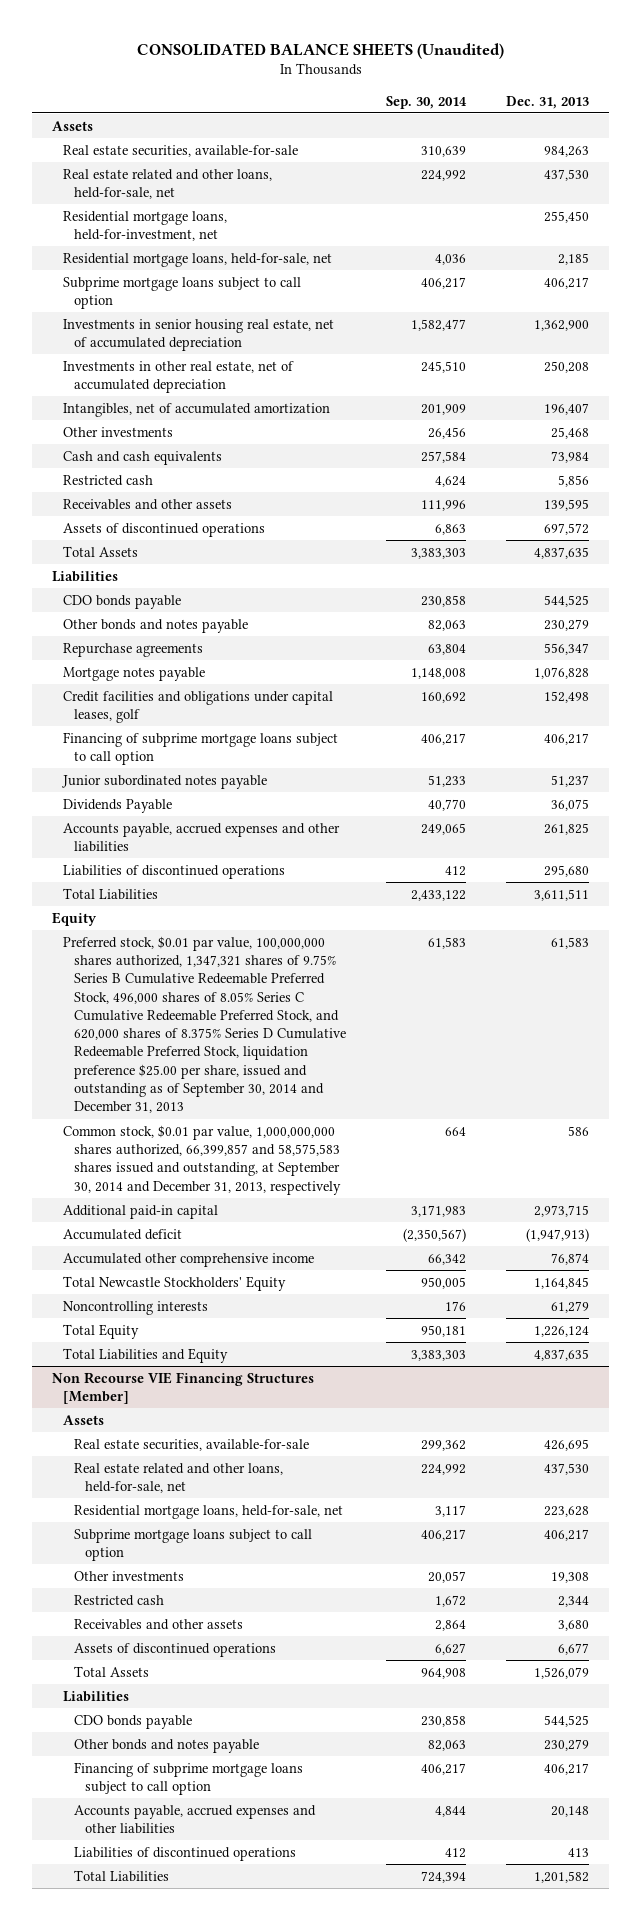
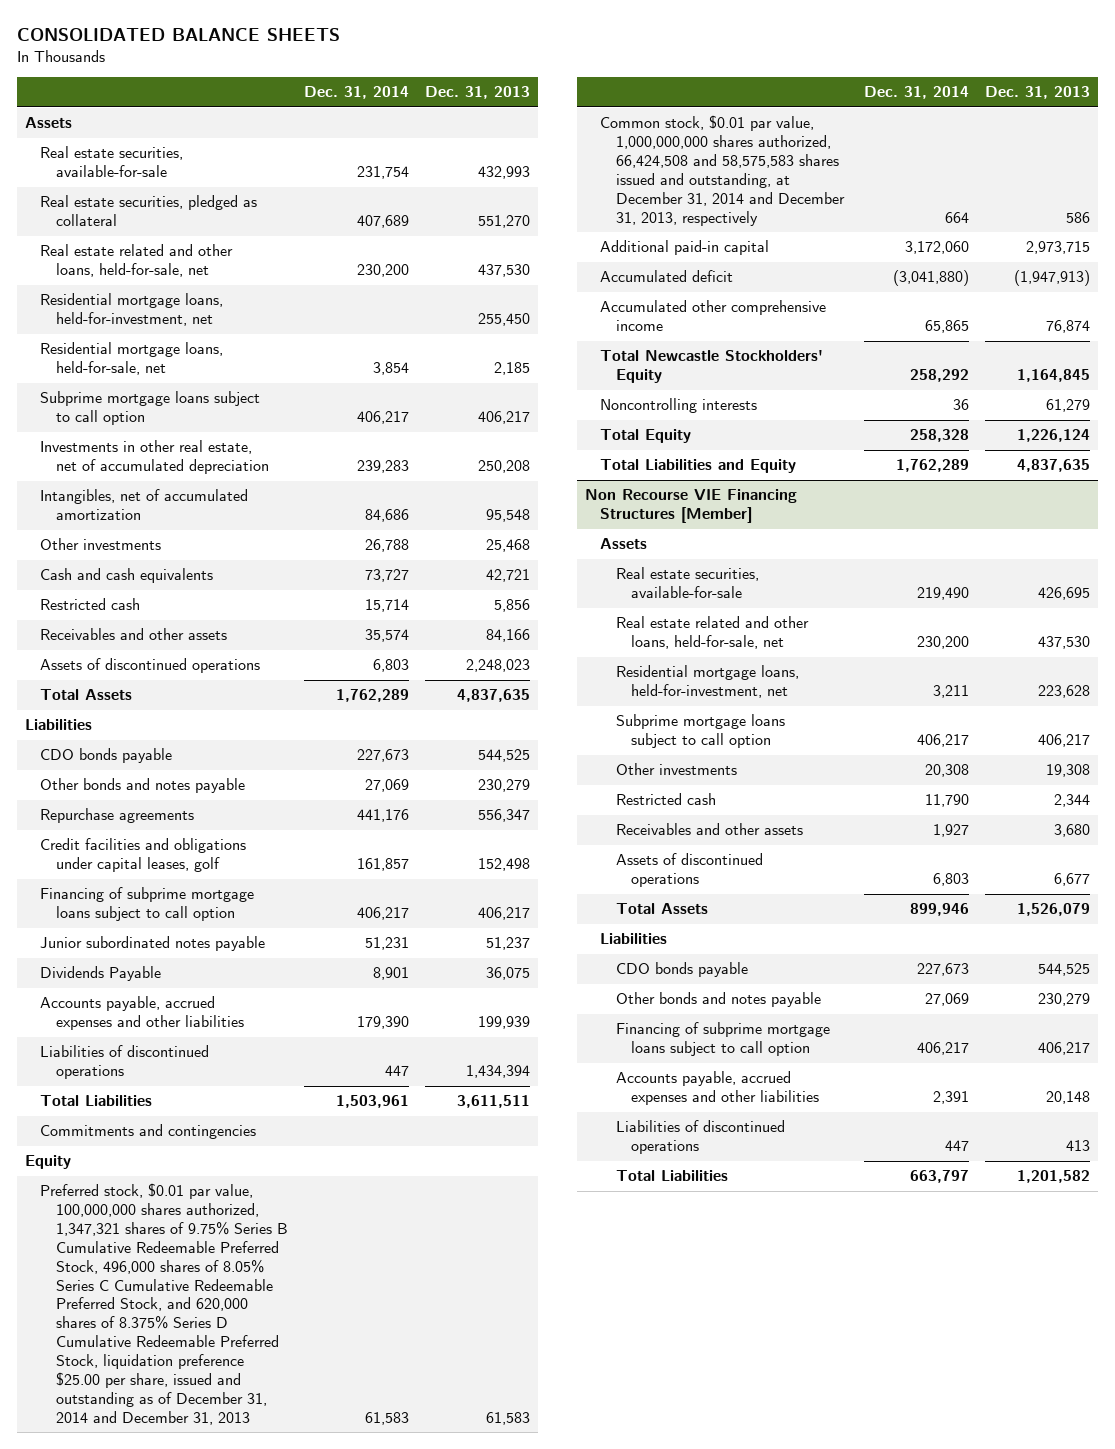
[136,42,504,59] CONSOLIDATED BALANCE SHEETS (Unaudited) -> [16,27,340,41] CONSOLIDATED BALANCE SHEETS
[386,95,468,109] Sep. 30, 2014 -> none
none -> [303,86,409,100] Dec. 31, 2014
[544,145,590,157] 984,263 -> [478,166,531,180] 432,993
none -> [40,195,258,227] Real estate securities, pledged as collateral
[63,318,335,352] Investments in senior housing real estate, net of accumulated depreciation -> none
[544,402,590,415] 196,407 -> [486,509,531,523] 95,548
[551,450,590,463] 73,984 -> [486,569,531,583] 42,721
[544,498,590,511] 139,595 -> [486,629,531,643] 84,166
[544,522,590,535] 697,572 -> [466,659,531,673] 2,248,023
[63,666,206,681] Mortgage notes payable -> none
[544,822,590,835] 261,825 -> [478,1016,531,1030] 199,939
[544,864,590,877] 295,680 -> [466,1065,531,1079] 1,434,394
none -> [40,1124,257,1140] Commitments and contingencies
[63,935,347,1114] Preferred stock, $0.01 par value, 100,000,000 shares authorized, 1,347,321 shares of 9.75% Series B Cumulative Redeemable Preferred Stock, 496,000 shares of 8.05% Series C Cumulative Redeemable Preferred Stock, and 620,000 shares of 8.375% Series D Cumulative Redeemable Preferred Stock, liquidation preference $25.00 per share, issued and outstanding as of September 30, 2014 and December 31, 2013 -> [40,1183,288,1425] Preferred stock, $0.01 par value, 100,000,000 shares authorized, 1,347,321 shares of 9.75% Series B Cumulative Redeemable Preferred Stock, 496,000 shares of 8.05% Series C Cumulative Redeemable Preferred Stock, and 620,000 shares of 8.375% Series D Cumulative Redeemable Preferred Stock, liquidation preference $25.00 per share, issued and outstanding as of December 31, 2014 and December 31, 2013
[63,1124,342,1195] Common stock, $0.01 par value, 1,000,000,000 shares authorized, 66,399,857 and 58,575,583 shares issued and outstanding, at September 30, 2014 and December 31, 2013, respectively -> [600,115,845,226] Common stock, $0.01 par value, 1,000,000,000 shares authorized, 66,424,508 and 58,575,583 shares issued and outstanding, at December 31, 2014 and December 31, 2013, respectively
[74,1504,344,1519] Residential mortgage loans, held-for-sale, net -> [615,665,799,699] Residential mortgage loans, held-for-investment, net

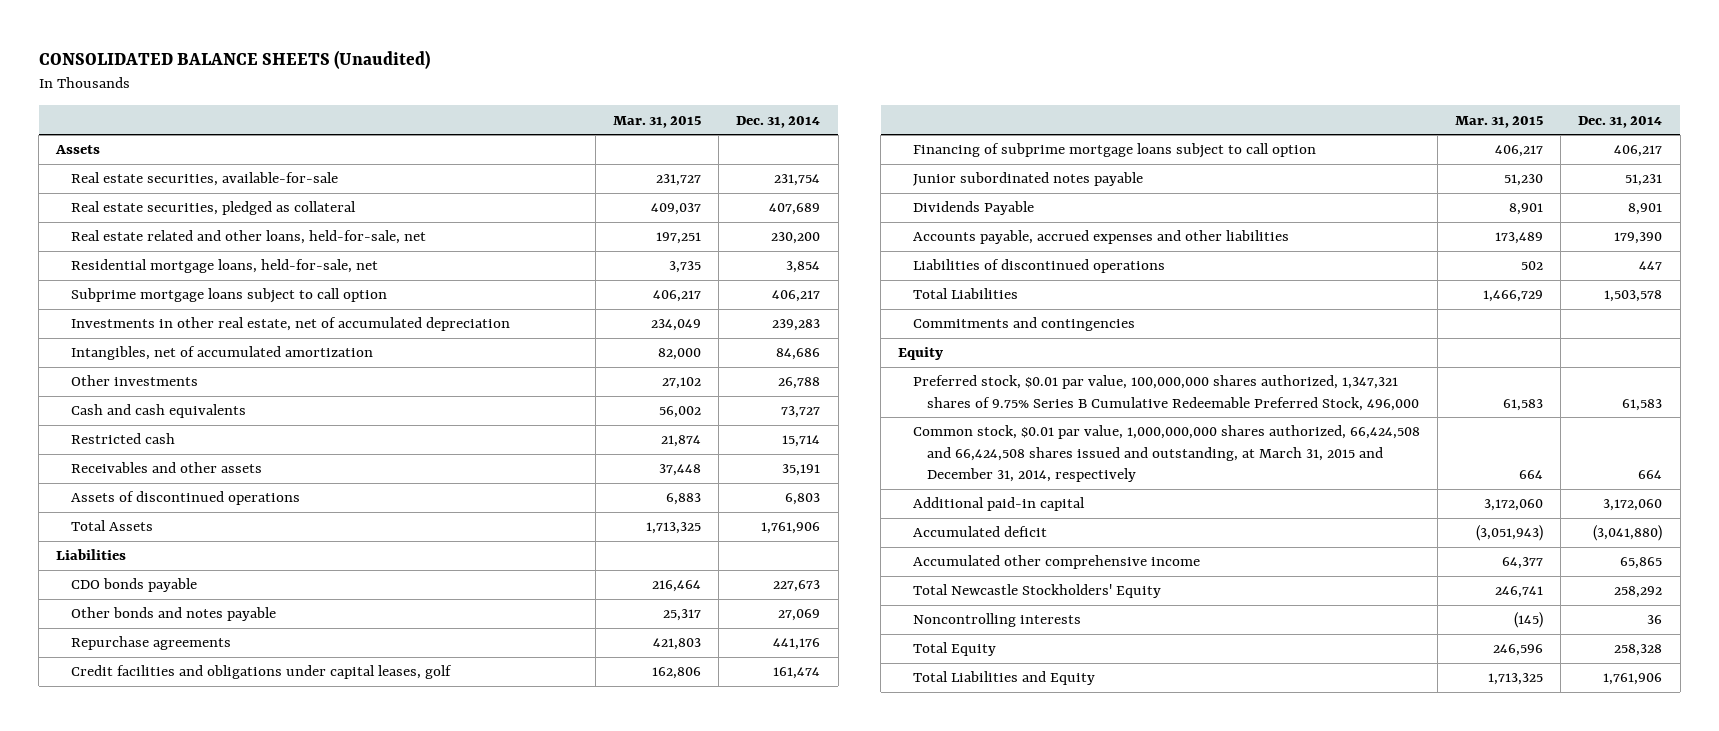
[16,27,340,41] CONSOLIDATED BALANCE SHEETS -> [38,50,430,70] CONSOLIDATED BALANCE SHEETS (Unaudited)
[425,86,531,100] Dec. 31, 2013 -> none
none -> [613,115,702,128] Mar. 31, 2015
[40,293,224,327] Residential mortgage loans, held-for-investment, net -> none
[364,629,409,643] 35,574 -> [782,464,821,477] 35,191
[335,689,409,703] 1,762,289 -> [761,522,821,535] 1,761,906
[356,858,409,872] 161,857 -> [773,667,821,680] 161,474
[335,1095,409,1109] 1,503,961 -> [1604,290,1663,303] 1,503,578
[40,1183,288,1425] Preferred stock, $0.01 par value, 100,000,000 shares authorized, 1,347,321 shares of 9.75% Series B Cumulative Redeemable Preferred Stock, 496,000 shares of 8.05% Series C Cumulative Redeemable Preferred Stock, and 620,000 shares of 8.375% Series D Cumulative Redeemable Preferred Stock, liquidation preference $25.00 per share, issued and outstanding as of December 31, 2014 and December 31, 2013 -> [912,375,1420,411] Preferred stock, $0.01 par value, 100,000,000 shares authorized, 1,347,321 shares of 9.75% Series B Cumulative Redeemable Preferred Stock, 496,000
[600,115,845,226] Common stock, $0.01 par value, 1,000,000,000 shares authorized, 66,424,508 and 58,575,583 shares issued and outstanding, at December 31, 2014 and December 31, 2013, respectively -> [912,425,1420,482] Common stock, $0.01 par value, 1,000,000,000 shares authorized, 66,424,508 and 66,424,508 shares issued and outstanding, at March 31, 2015 and December 31, 2014, respectively
[585,489,798,524] Non Recourse VIE Financing Structures [Member] -> none
[600,538,648,550] Assets -> none
[615,567,759,599] Real estate securities, available-for-sale -> none
[615,616,809,650] Real estate related and other loans, held-for-sale, net -> none
[615,665,799,699] Residential mortgage loans, held-for-investment, net -> none
[615,714,785,749] Subprime mortgage loans subject to call option -> none
[615,763,737,776] Other investments -> none
[615,793,716,806] Restricted cash -> none
[615,823,803,836] Receivables and other assets -> none
[615,853,763,888] Assets of discontinued operations -> none
[615,903,708,915] Total Assets -> none
[600,933,668,945] Liabilities -> none
[615,962,748,978] CDO bonds payable -> none
[615,992,821,1008] Other bonds and notes payable -> none
[615,1022,830,1057] Financing of subprime mortgage loans subject to call option -> none
[615,1071,819,1106] Accounts payable, accrued expenses and other liabilities -> none
[615,1120,785,1155] Liabilities of discontinued operations -> none
[615,1170,728,1182] Total Liabilities -> none
[895,459,969,473] 1,762,289 -> [1603,673,1663,686] 1,761,906

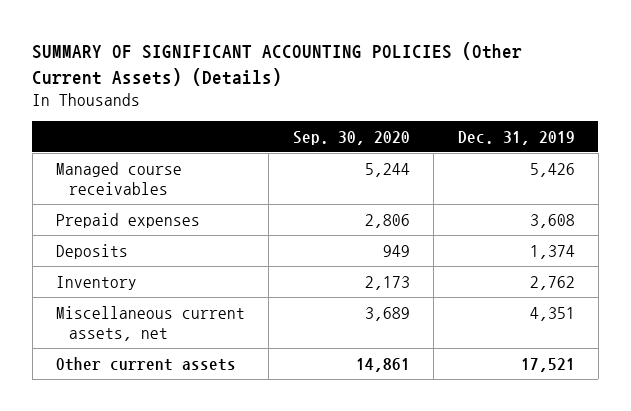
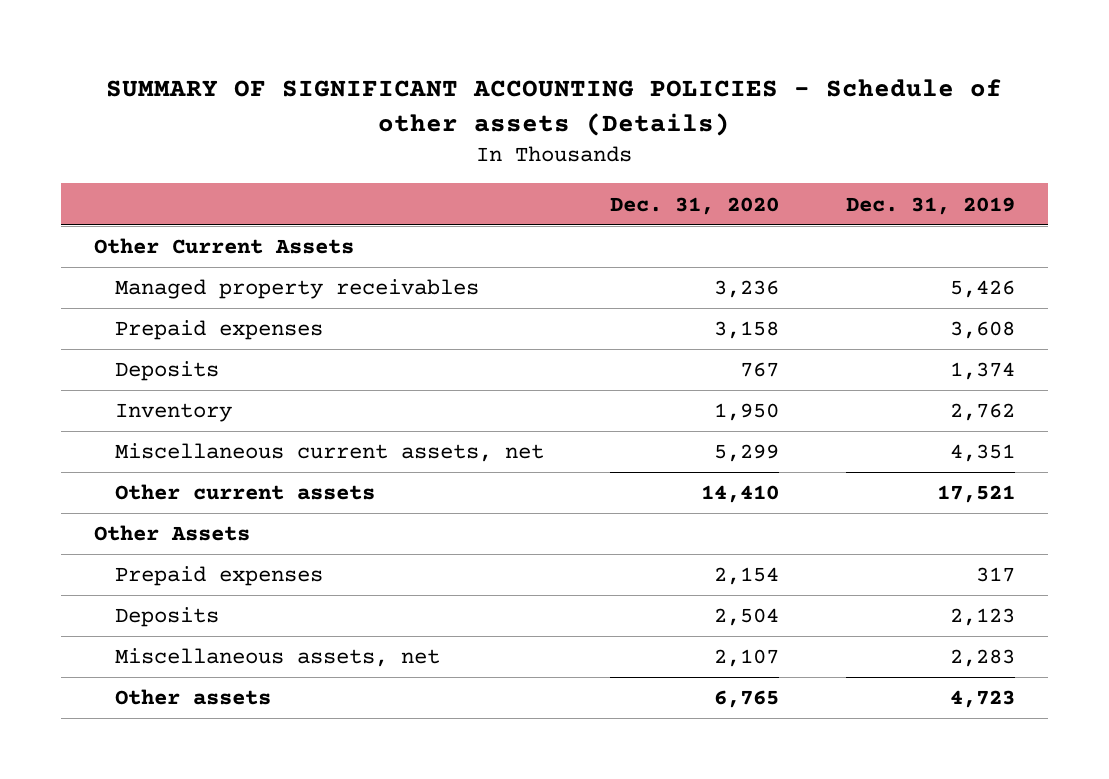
[32,42,523,86] SUMMARY OF SIGNIFICANT ACCOUNTING POLICIES (Other Current Assets) (Details) -> [106,78,1003,136] SUMMARY OF SIGNIFICANT ACCOUNTING POLICIES - Schedule of other assets (Details)
[292,130,410,145] Sep. 30, 2020 -> none
none -> [610,196,780,215] Dec. 31, 2020
none -> [94,238,355,255] Other Current Assets
[56,161,183,196] Managed course receivables -> [114,279,479,300] Managed property receivables
none -> [94,525,251,542] Other Assets
none -> [114,566,323,587] Prepaid expenses
none -> [114,607,219,628] Deposits
none -> [114,648,440,668] Miscellaneous assets, net
none -> [114,689,271,706] Other assets

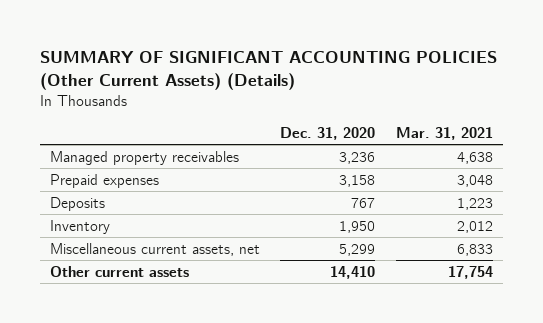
[106,78,1003,136] SUMMARY OF SIGNIFICANT ACCOUNTING POLICIES - Schedule of other assets (Details) -> [39,50,497,90] SUMMARY OF SIGNIFICANT ACCOUNTING POLICIES (Other Current Assets) (Details)
[845,196,1015,215] Dec. 31, 2019 -> none
none -> [395,126,493,140] Mar. 31, 2021
[94,238,355,255] Other Current Assets -> none
[94,525,251,542] Other Assets -> none
[114,566,323,587] Prepaid expenses -> none
[114,607,219,628] Deposits -> none
[114,648,440,668] Miscellaneous assets, net -> none
[114,689,271,706] Other assets -> none

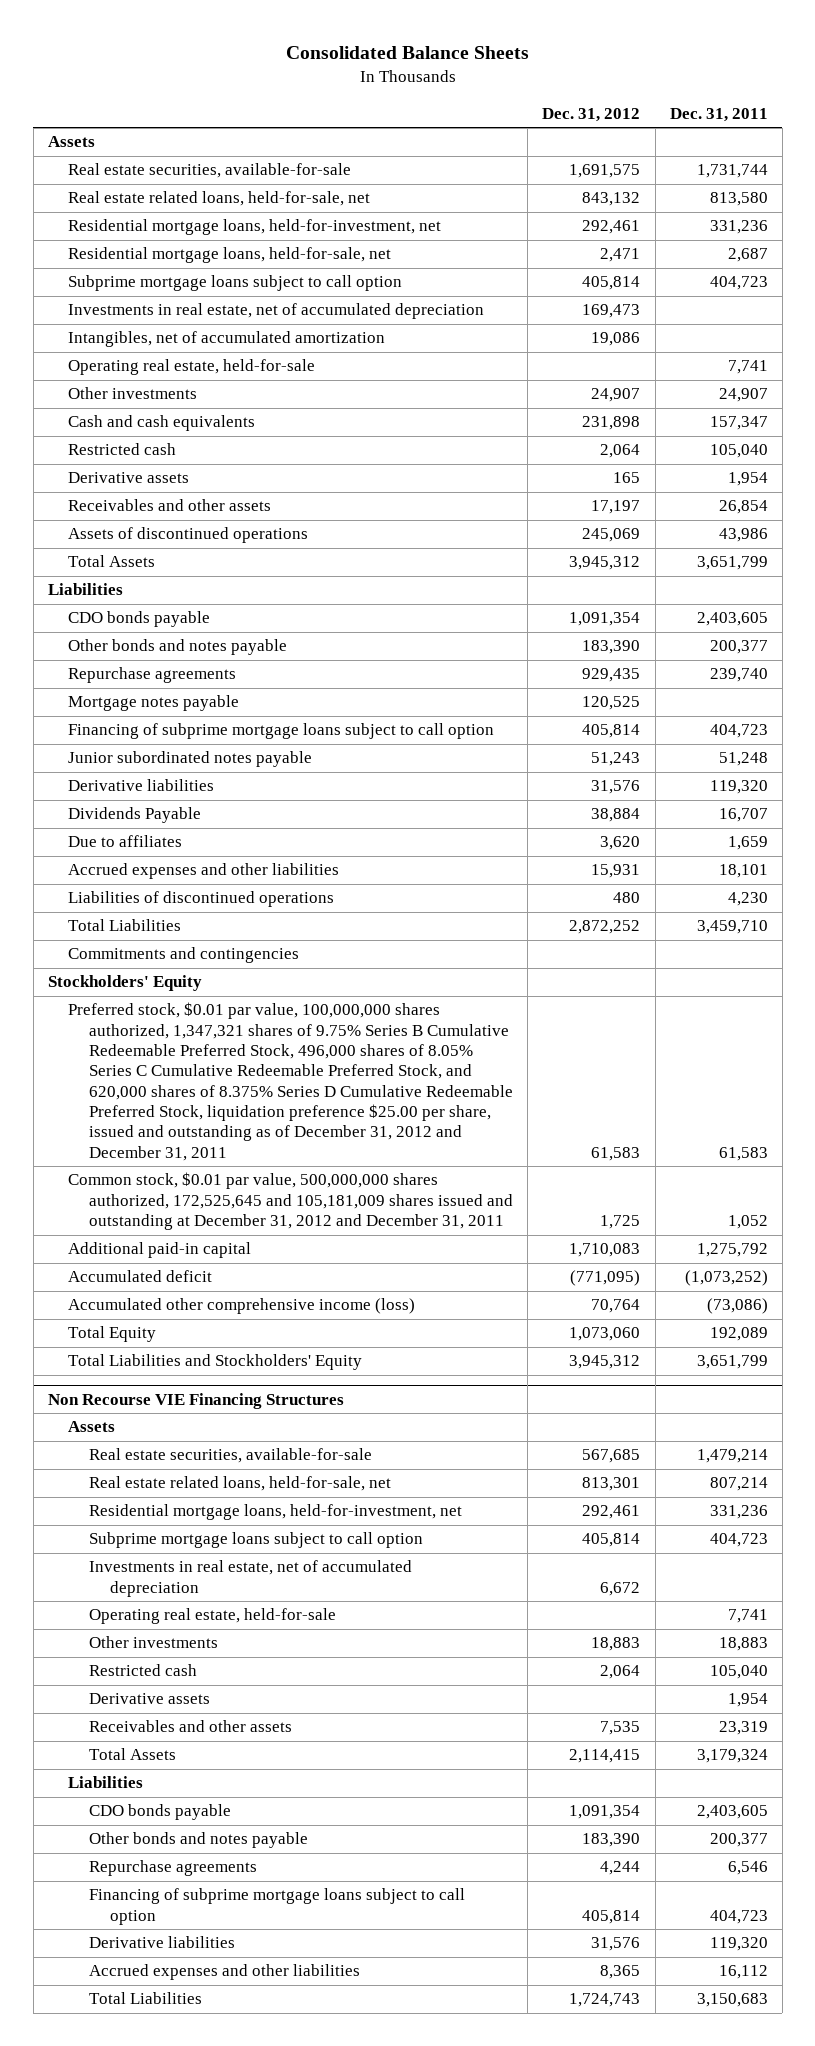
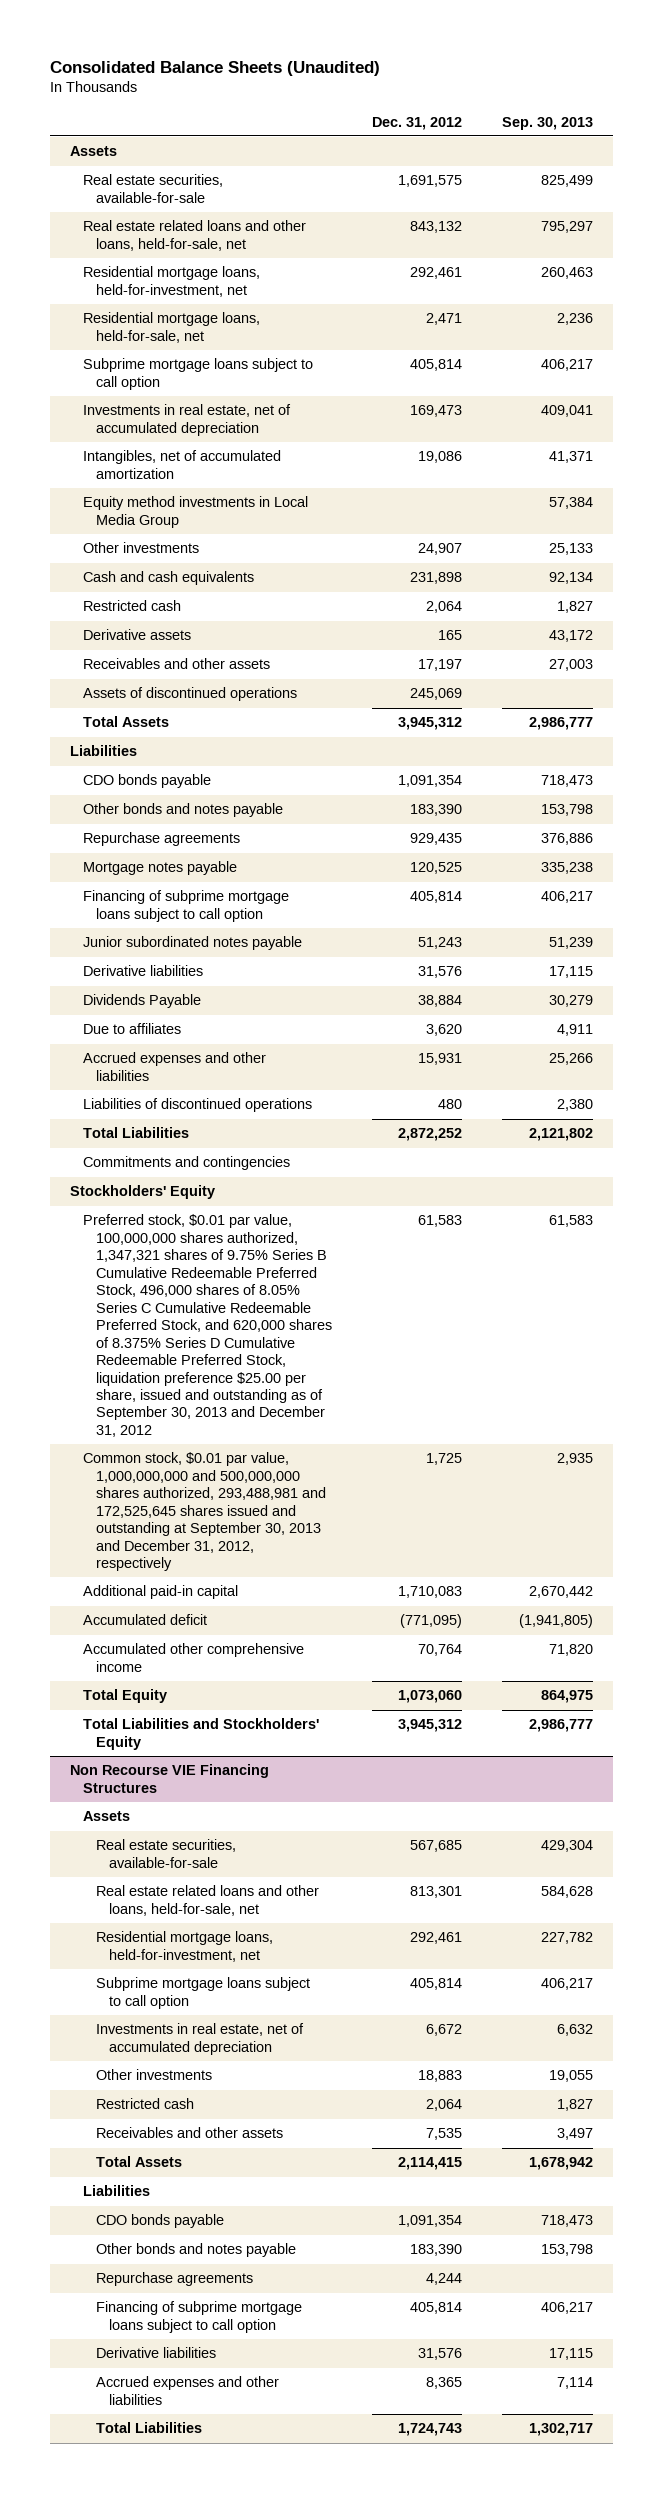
[285,46,529,60] Consolidated Balance Sheets -> [49,60,380,76] Consolidated Balance Sheets (Unaudited)
[669,107,768,122] Dec. 31, 2011 -> none
none -> [501,116,593,130] Sep. 30, 2013
[68,191,371,207] Real estate related loans, held-for-sale, net -> [82,220,306,251] Real estate related loans and other loans, held-for-sale, net
[68,359,316,376] Operating real estate, held-for-sale -> none
none -> [82,496,308,528] Equity method investments in Local Media Group
[68,1002,514,1161] Preferred stock, $0.01 par value, 100,000,000 shares authorized, 1,347,321 shares of 9.75% Series B Cumulative Redeemable Preferred Stock, 496,000 shares of 8.05% Series C Cumulative Redeemable Preferred Stock, and 620,000 shares of 8.375% Series D Cumulative Redeemable Preferred Stock, liquidation preference $25.00 per share, issued and outstanding as of December 31, 2012 and December 31, 2011 -> [82,1214,332,1437] Preferred stock, $0.01 par value, 100,000,000 shares authorized, 1,347,321 shares of 9.75% Series B Cumulative Redeemable Preferred Stock, 496,000 shares of 8.05% Series C Cumulative Redeemable Preferred Stock, and 620,000 shares of 8.375% Series D Cumulative Redeemable Preferred Stock, liquidation preference $25.00 per share, issued and outstanding as of September 30, 2013 and December 31, 2012
[68,1172,514,1231] Common stock, $0.01 par value, 500,000,000 shares authorized, 172,525,645 and 105,181,009 shares issued and outstanding at December 31, 2012 and December 31, 2011 -> [82,1452,326,1572] Common stock, $0.01 par value, 1,000,000,000 and 500,000,000 shares authorized, 293,488,981 and 172,525,645 shares issued and outstanding at September 30, 2013 and December 31, 2012, respectively
[68,1298,416,1315] Accumulated other comprehensive income (loss) -> [82,1643,304,1672] Accumulated other comprehensive income
[89,1476,392,1492] Real estate related loans, held-for-sale, net -> [95,1885,319,1916] Real estate related loans and other loans, held-for-sale, net
[89,1608,337,1625] Operating real estate, held-for-sale -> none
[89,1693,211,1705] Derivative assets -> none

